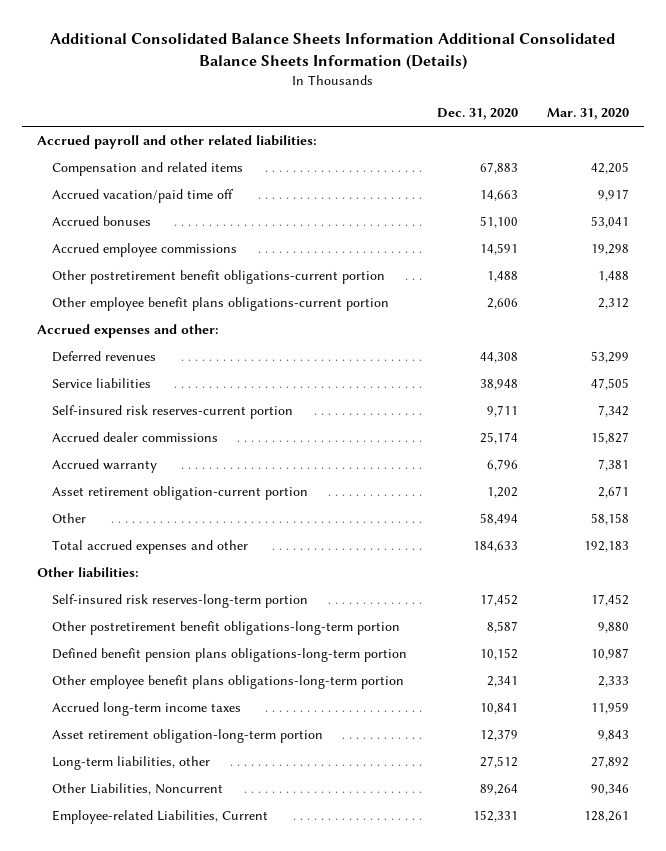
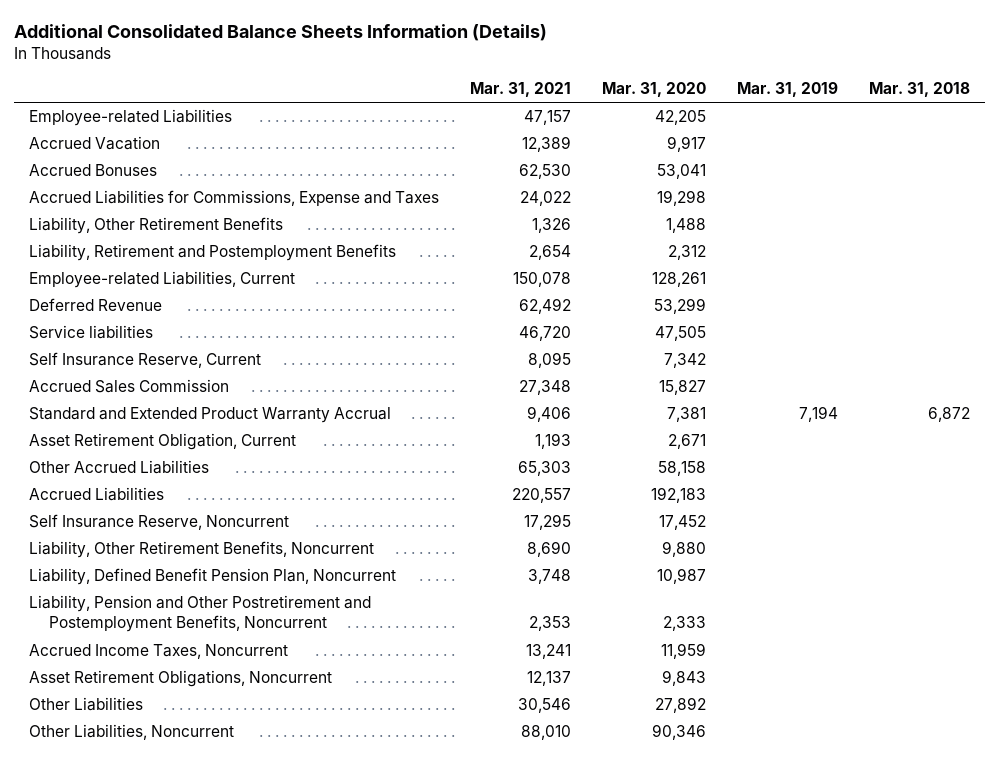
[50,33,616,71] Additional Consolidated Balance Sheets Information Additional Consolidated Balance Sheets Information (Details) -> [13,24,547,42] Additional Consolidated Balance Sheets Information (Details)
[436,108,518,121] Dec. 31, 2020 -> none
none -> [470,82,572,98] Mar. 31, 2021
none -> [736,82,838,98] Mar. 31, 2019
none -> [868,82,970,98] Mar. 31, 2018
[37,135,318,150] Accrued payroll and other related liabilities: -> none
[37,324,220,339] Accrued expenses and other: -> none
[52,162,244,177] Compensation and related items -> [29,109,233,127] Employee-related Liabilities
[52,189,235,204] Accrued vacation/paid time off -> [29,136,161,151] Accrued Vacation
[52,216,152,227] Accrued bonuses -> [29,164,158,177] Accrued Bonuses
[52,243,238,258] Accrued employee commissions -> [29,190,440,207] Accrued Liabilities for Commissions, Expense and Taxes
[52,270,386,285] Other postretirement benefit obligations-current portion -> [29,217,284,235] Liability, Other Retirement Benefits
[52,297,390,312] Other employee benefit plans obligations-current portion -> [29,244,397,262] Liability, Retirement and Postemployment Benefits
[52,810,269,825] Employee-related Liabilities, Current -> [29,271,296,289] Employee-related Liabilities, Current
[52,351,157,363] Deferred revenues -> [29,298,163,312] Deferred Revenue
[37,567,140,579] Other liabilities: -> none
[52,405,294,420] Self-insured risk reserves-current portion -> [29,352,262,369] Self Insurance Reserve, Current
[52,432,219,443] Accrued dealer commissions -> [29,379,230,394] Accrued Sales Commission
[52,459,158,474] Accrued warranty -> [29,407,392,424] Standard and Extended Product Warranty Accrual
[52,486,309,501] Asset retirement obligation-current portion -> [29,433,297,451] Asset Retirement Obligation, Current
[52,513,87,524] Other -> [29,460,210,475] Other Accrued Liabilities
[52,540,249,555] Total accrued expenses and other -> [29,487,165,502] Accrued Liabilities
[52,594,309,609] Self-insured risk reserves-long-term portion -> [29,514,290,531] Self Insurance Reserve, Noncurrent
[52,621,401,636] Other postretirement benefit obligations-long-term portion -> [29,541,375,559] Liability, Other Retirement Benefits, Noncurrent
[52,648,408,663] Defined benefit pension plans obligations-long-term portion -> [29,568,397,586] Liability, Defined Benefit Pension Plan, Noncurrent
[52,675,405,690] Other employee benefit plans obligations-long-term portion -> [29,595,372,633] Liability, Pension and Other Postretirement and Postemployment Benefits, Noncurrent
[52,702,242,717] Accrued long-term income taxes -> [29,644,289,660] Accrued Income Taxes, Noncurrent
[52,729,324,744] Asset retirement obligation-long-term portion -> [29,670,333,688] Asset Retirement Obligations, Noncurrent
[52,756,211,771] Long-term liabilities, other -> [29,697,144,712] Other Liabilities

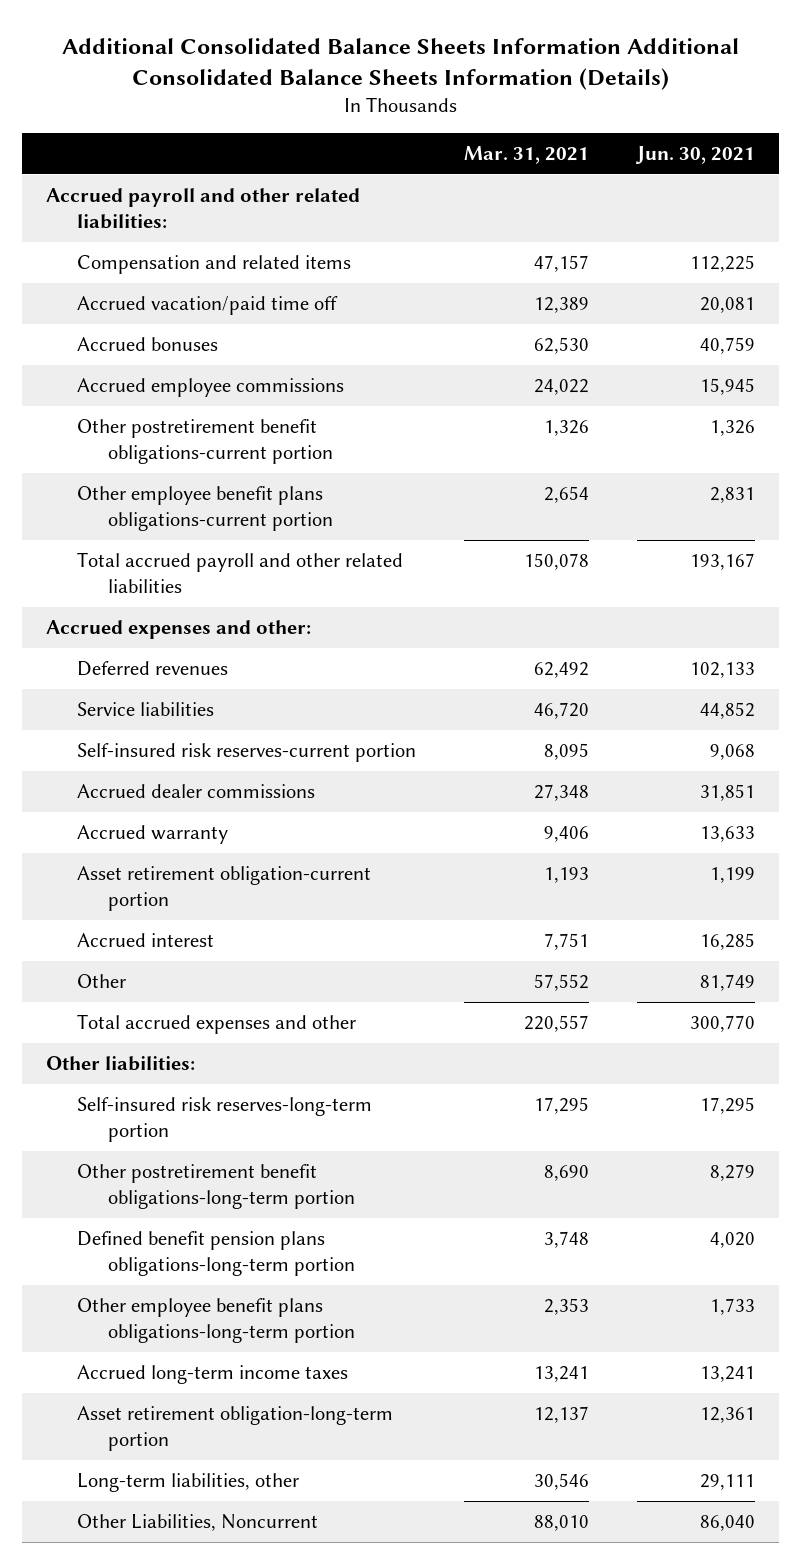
[13,24,547,42] Additional Consolidated Balance Sheets Information (Details) -> [61,37,739,90] Additional Consolidated Balance Sheets Information Additional Consolidated Balance Sheets Information (Details)
[602,82,707,98] Mar. 31, 2020 -> none
[736,82,838,98] Mar. 31, 2019 -> none
[868,82,970,98] Mar. 31, 2018 -> none
none -> [635,145,756,164] Jun. 30, 2021
none -> [46,188,361,230] Accrued payroll and other related liabilities:
[29,109,233,127] Employee-related Liabilities -> [76,255,351,275] Compensation and related items
[29,136,161,151] Accrued Vacation -> [76,296,338,316] Accrued vacation/paid time off
[29,164,158,177] Accrued Bonuses -> [76,337,218,352] Accrued bonuses
[29,190,440,207] Accrued Liabilities for Commissions, Expense and Taxes -> [76,378,344,398] Accrued employee commissions
[29,217,284,235] Liability, Other Retirement Benefits -> [76,419,333,465] Other postretirement benefit obligations-current portion
[29,244,397,262] Liability, Retirement and Postemployment Benefits -> [76,486,333,532] Other employee benefit plans obligations-current portion
[29,271,296,289] Employee-related Liabilities, Current -> [76,552,403,594] Total accrued payroll and other related liabilities
none -> [46,620,312,640] Accrued expenses and other:
[29,298,163,312] Deferred Revenue -> [76,661,228,677] Deferred revenues
[29,352,262,369] Self Insurance Reserve, Current -> [76,743,416,763] Self-insured risk reserves-current portion
[29,379,230,394] Accrued Sales Commission -> [76,784,315,799] Accrued dealer commissions
[29,407,392,424] Standard and Extended Product Warranty Accrual -> [76,825,228,845] Accrued warranty
[29,433,297,451] Asset Retirement Obligation, Current -> [76,866,371,912] Asset retirement obligation-current portion
none -> [76,933,214,948] Accrued interest
[29,460,210,475] Other Accrued Liabilities -> [76,974,126,989] Other
[518,461,572,477] 65,303 -> [533,974,589,992] 57,552
[29,487,165,502] Accrued Liabilities -> [76,1014,356,1035] Total accrued expenses and other
none -> [46,1056,196,1072] Other liabilities:
[29,514,290,531] Self Insurance Reserve, Noncurrent -> [76,1097,372,1143] Self-insured risk reserves-long-term portion
[29,541,375,559] Liability, Other Retirement Benefits, Noncurrent -> [76,1164,355,1210] Other postretirement benefit obligations-long-term portion
[29,568,397,586] Liability, Defined Benefit Pension Plan, Noncurrent -> [76,1231,355,1277] Defined benefit pension plans obligations-long-term portion
[29,595,372,633] Liability, Pension and Other Postretirement and Postemployment Benefits, Noncurrent -> [76,1298,355,1344] Other employee benefit plans obligations-long-term portion
[29,644,289,660] Accrued Income Taxes, Noncurrent -> [76,1365,348,1385] Accrued long-term income taxes
[29,670,333,688] Asset Retirement Obligations, Noncurrent -> [76,1406,393,1452] Asset retirement obligation-long-term portion
[29,697,144,712] Other Liabilities -> [76,1473,299,1493] Long-term liabilities, other

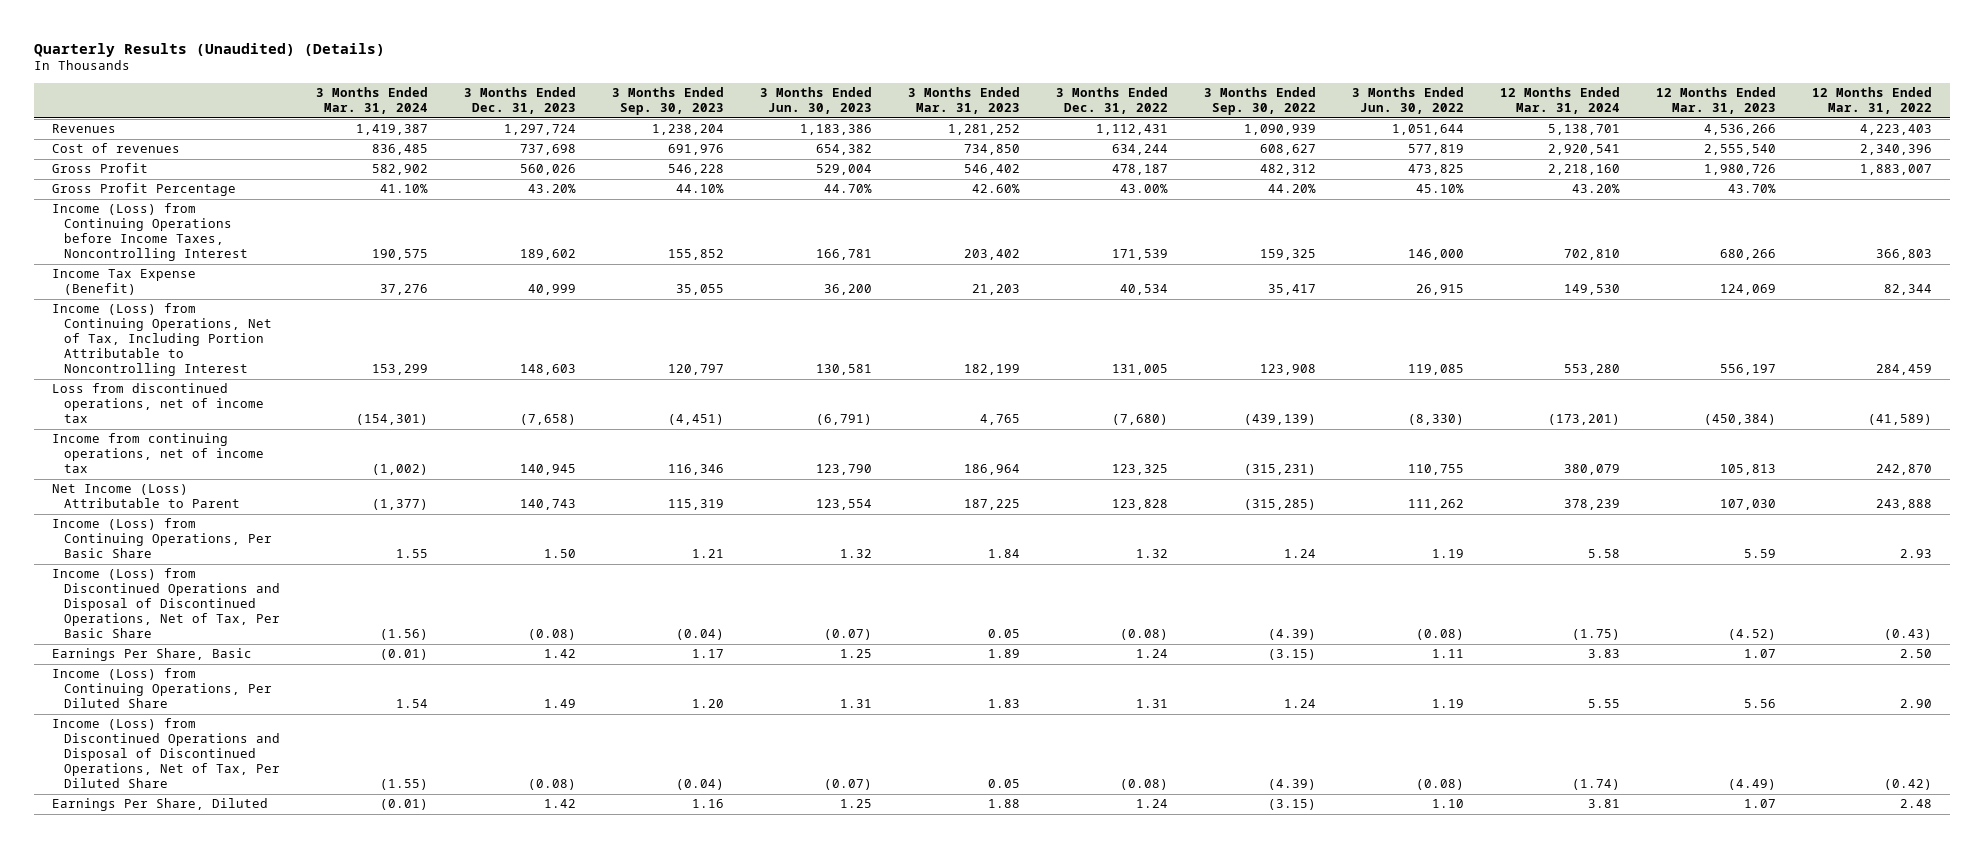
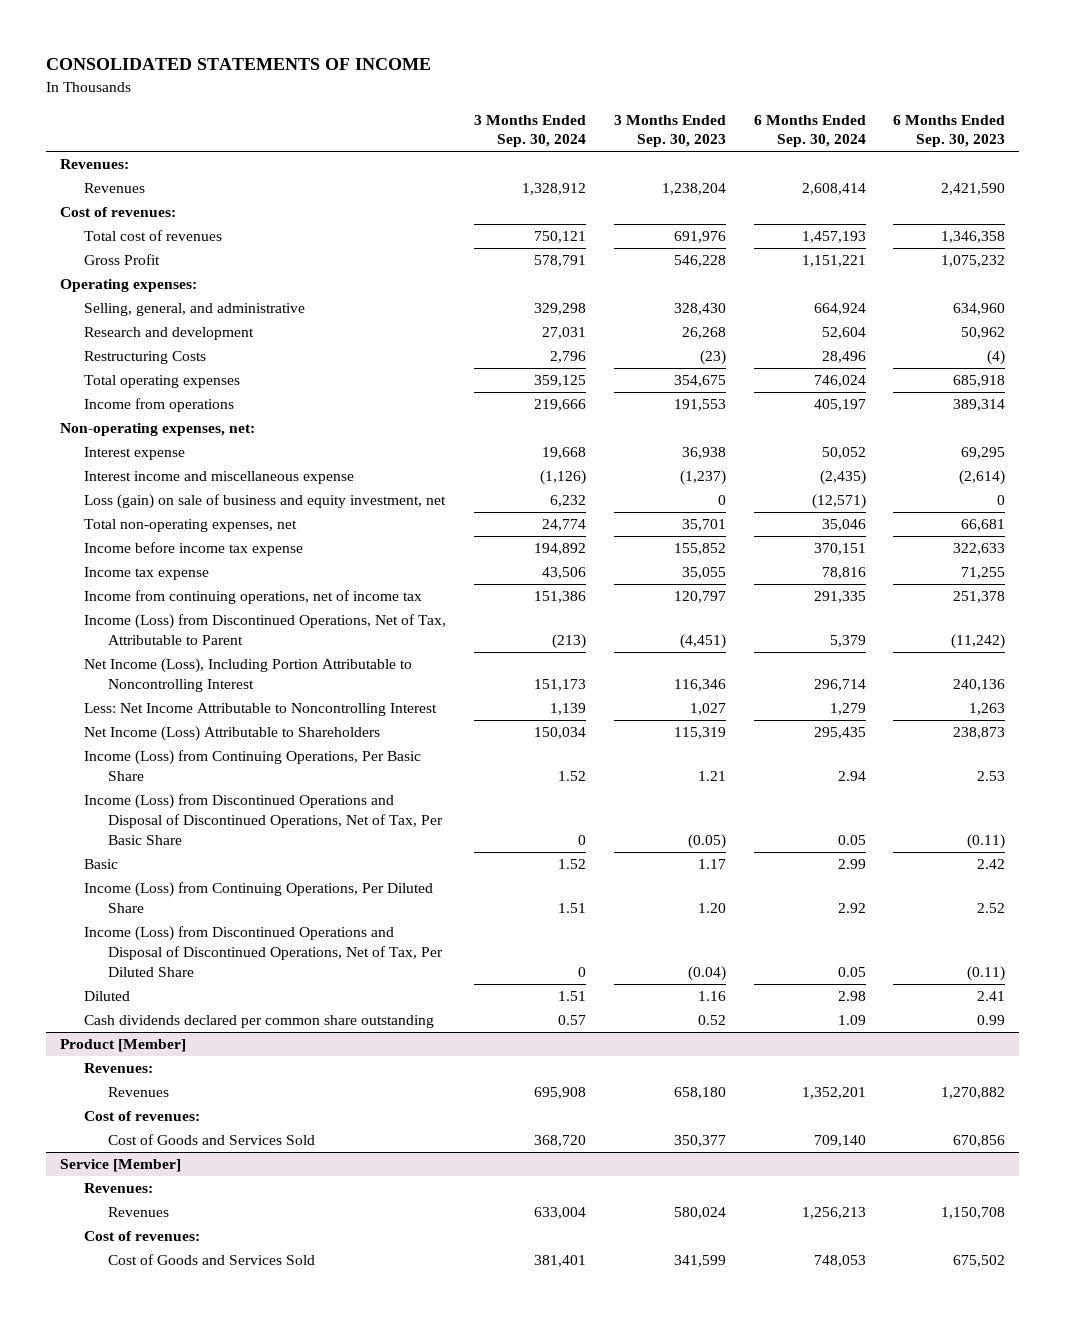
[34,42,386,57] Quarterly Results (Unaudited) (Details) -> [46,58,432,71] CONSOLIDATED STATEMENTS OF INCOME
[315,87,428,115] 3 Months Ended Mar. 31, 2024 -> none
[463,87,576,115] 3 Months Ended Dec. 31, 2023 -> none
[759,87,872,115] 3 Months Ended Jun. 30, 2023 -> none
[907,87,1020,115] 3 Months Ended Mar. 31, 2023 -> none
[1055,87,1168,115] 3 Months Ended Dec. 31, 2022 -> none
[1203,87,1316,116] 3 Months Ended Sep. 30, 2022 -> none
[1351,87,1464,115] 3 Months Ended Jun. 30, 2022 -> none
[1499,87,1620,115] 12 Months Ended Mar. 31, 2024 -> none
[1655,87,1776,115] 12 Months Ended Mar. 31, 2023 -> none
[1811,87,1932,115] 12 Months Ended Mar. 31, 2022 -> none
none -> [473,114,586,148] 3 Months Ended Sep. 30, 2024
none -> [753,114,866,148] 6 Months Ended Sep. 30, 2024
none -> [893,114,1006,148] 6 Months Ended Sep. 30, 2023
none -> [60,159,130,170] Revenues:
none -> [60,207,177,218] Cost of revenues:
[52,143,181,154] Cost of revenues -> [84,230,223,242] Total cost of revenues
[52,183,237,197] Gross Profit Percentage -> none
none -> [60,279,198,293] Operating expenses:
none -> [84,303,306,317] Selling, general, and administrative
none -> [84,327,255,341] Research and development
none -> [84,351,207,365] Restructuring Costs
none -> [84,375,241,389] Total operating expenses
none -> [84,398,235,413] Income from operations
none -> [60,423,256,437] Non-operating expenses, net:
none -> [84,447,186,461] Interest expense
none -> [84,471,355,485] Interest income and miscellaneous expense
none -> [84,494,447,510] Loss (gain) on sale of business and equity investment, net
none -> [84,519,298,533] Total non-operating expenses, net
[52,203,248,262] Income (Loss) from Continuing Operations before Income Taxes, Noncontrolling Interest -> [84,542,304,557] Income before income tax expense
[52,269,197,296] Income Tax Expense (Benefit) -> [84,567,210,581] Income tax expense
[52,303,272,377] Income (Loss) from Continuing Operations, Net of Tax, Including Portion Attributable to Noncontrolling Interest -> [84,590,423,605] Income from continuing operations, net of income tax
[52,383,264,424] Loss from discontinued operations, net of income tax -> [84,614,447,645] Income (Loss) from Discontinued Operations, Net of Tax, Attributable to Parent
[52,433,264,474] Income from continuing operations, net of income tax -> [84,658,413,692] Net Income (Loss), Including Portion Attributable to Noncontrolling Interest
none -> [84,703,438,717] Less: Net Income Attributable to Noncontrolling Interest
[52,484,240,509] Net Income (Loss) Attributable to Parent -> [84,726,381,742] Net Income (Loss) Attributable to Shareholders
[675,629,724,641] (0.04) -> [687,833,726,849] (0.05)
[52,648,253,662] Earnings Per Share, Basic -> [84,859,119,870] Basic
[52,798,269,812] Earnings Per Share, Diluted -> [84,991,131,1002] Diluted
none -> [84,1015,435,1029] Cash dividends declared per common share outstanding
none -> [60,1039,187,1053] Product [Member]
none -> [84,1063,154,1074] Revenues:
none -> [108,1087,170,1098] Revenues
none -> [84,1111,201,1122] Cost of revenues:
none -> [108,1134,316,1146] Cost of Goods and Services Sold
none -> [60,1159,182,1173] Service [Member]
none -> [84,1183,154,1194] Revenues:
none -> [108,1207,170,1218] Revenues
none -> [84,1231,201,1242] Cost of revenues:
none -> [108,1254,316,1266] Cost of Goods and Services Sold

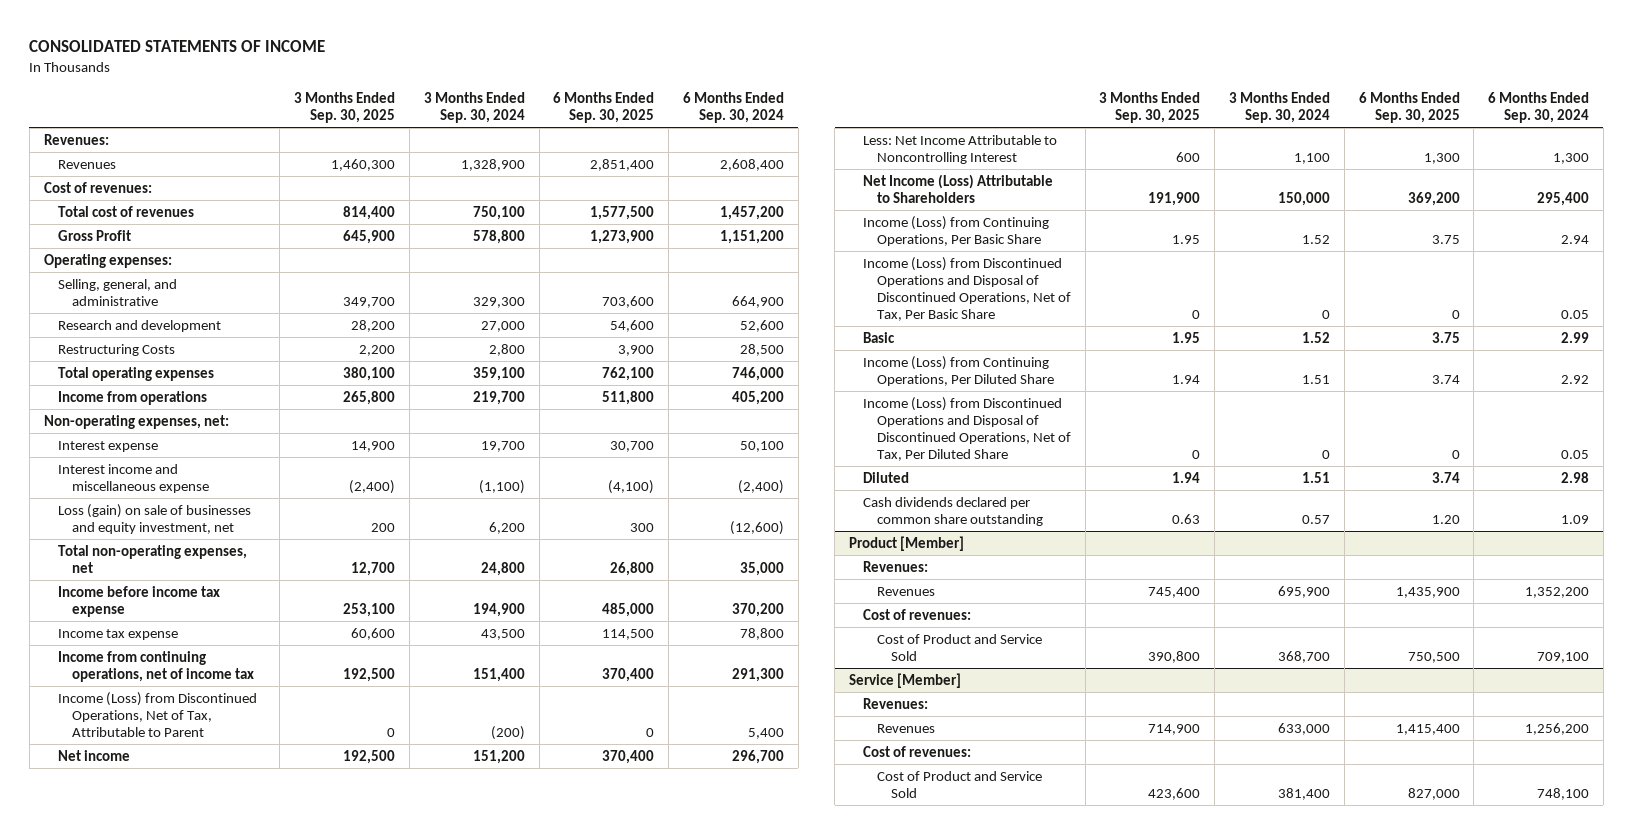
[613,114,726,148] 3 Months Ended Sep. 30, 2023 -> none
[893,114,1006,148] 6 Months Ended Sep. 30, 2023 -> none
none -> [294,91,396,123] 3 Months Ended Sep. 30, 2025
none -> [553,91,655,123] 6 Months Ended Sep. 30, 2025
[521,183,586,196] 1,328,912 -> [460,158,525,171] 1,328,900
[801,183,866,196] 2,608,414 -> [719,158,784,171] 2,608,400
[533,231,586,244] 750,121 -> [472,205,525,220] 750,100
[801,231,866,244] 1,457,193 -> [719,205,784,220] 1,457,200
[533,255,586,268] 578,791 -> [472,229,525,244] 578,800
[801,255,866,268] 1,151,221 -> [719,229,784,244] 1,151,200
[533,303,586,316] 329,298 -> [472,296,525,308] 329,300
[813,303,866,316] 664,924 -> [731,295,784,308] 664,900
[541,327,586,340] 27,031 -> [480,320,525,332] 27,000
[821,327,866,340] 52,604 -> [739,319,784,332] 52,600
[549,351,586,364] 2,796 -> [488,343,525,356] 2,800
[821,351,866,364] 28,496 -> [739,343,784,356] 28,500
[533,375,586,388] 359,125 -> [472,366,525,381] 359,100
[813,375,866,388] 746,024 -> [731,366,784,381] 746,000
[533,399,586,412] 219,666 -> [472,390,525,405] 219,700
[813,399,866,412] 405,197 -> [731,390,784,405] 405,200
[541,447,586,460] 19,668 -> [480,440,525,452] 19,700
[821,447,866,460] 50,052 -> [739,440,784,452] 50,100
[539,470,586,486] (1,126) -> [478,479,525,494] (1,100)
[819,470,866,486] (2,435) -> [737,479,784,494] (2,400)
[84,494,447,510] Loss (gain) on sale of business and equity investment, net -> [57,503,251,534] Loss (gain) on sale of businesses and equity investment, net
[549,495,586,508] 6,232 -> [488,521,525,534] 6,200
[811,494,866,510] (12,571) -> [729,520,784,535] (12,600)
[541,519,586,532] 24,774 -> [480,561,525,576] 24,800
[821,519,866,532] 35,046 -> [739,561,784,576] 35,000
[533,543,586,556] 194,892 -> [472,602,525,617] 194,900
[813,543,866,556] 370,151 -> [731,602,784,617] 370,200
[541,567,586,580] 43,506 -> [480,628,525,640] 43,500
[821,567,866,580] 78,816 -> [739,627,784,640] 78,800
[533,591,586,604] 151,386 -> [472,667,525,682] 151,400
[813,591,866,604] 291,335 -> [731,667,784,682] 291,300
[551,633,586,649] (213) -> [490,725,525,740] (200)
[829,634,866,647] 5,379 -> [747,727,784,739] 5,400
[84,658,413,692] Net Income (Loss), Including Portion Attributable to Noncontrolling Interest -> [57,749,130,761] Net income
[533,678,586,691] 151,173 -> [472,749,525,764] 151,200
[813,678,866,691] 296,714 -> [731,749,784,764] 296,700
[549,703,586,716] 1,139 -> [1294,152,1331,164] 1,100
[829,703,866,716] 1,279 -> [1553,152,1590,164] 1,300
[533,727,586,740] 150,034 -> [1278,191,1331,206] 150,000
[813,727,866,740] 295,435 -> [1537,191,1590,206] 295,400
[533,1087,586,1100] 695,908 -> [1278,585,1331,598] 695,900
[801,1087,866,1100] 1,352,201 -> [1525,586,1590,598] 1,352,200
[108,1134,316,1146] Cost of Goods and Services Sold -> [876,633,1042,661] Cost of Product and Service Sold
[533,1135,586,1148] 368,720 -> [1278,650,1331,663] 368,700
[813,1135,866,1148] 709,140 -> [1537,651,1590,663] 709,100
[533,1207,586,1220] 633,004 -> [1278,722,1331,735] 633,000
[801,1207,866,1220] 1,256,213 -> [1525,722,1590,735] 1,256,200
[108,1254,316,1266] Cost of Goods and Services Sold -> [876,770,1042,798] Cost of Product and Service Sold
[533,1255,586,1268] 381,401 -> [1278,787,1331,800] 381,400
[813,1255,866,1268] 748,053 -> [1537,787,1590,800] 748,100

